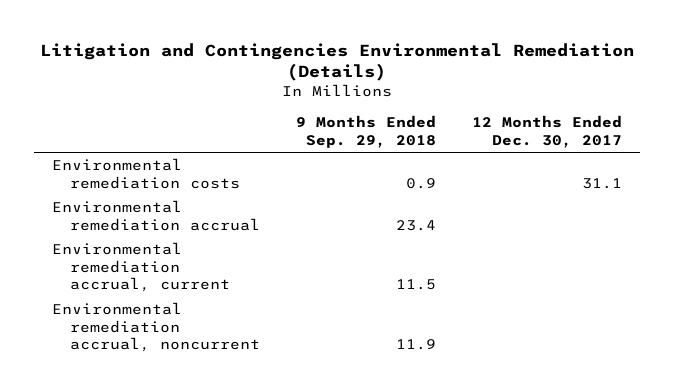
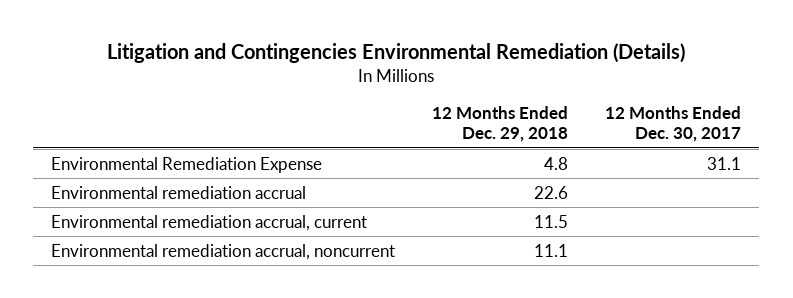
[296,115,437,148] 9 Months Ended Sep. 29, 2018 -> none
none -> [432,106,569,143] 12 Months Ended Dec. 29, 2018
[52,158,241,189] Environmental remediation costs -> [51,156,323,173] Environmental Remediation Expense

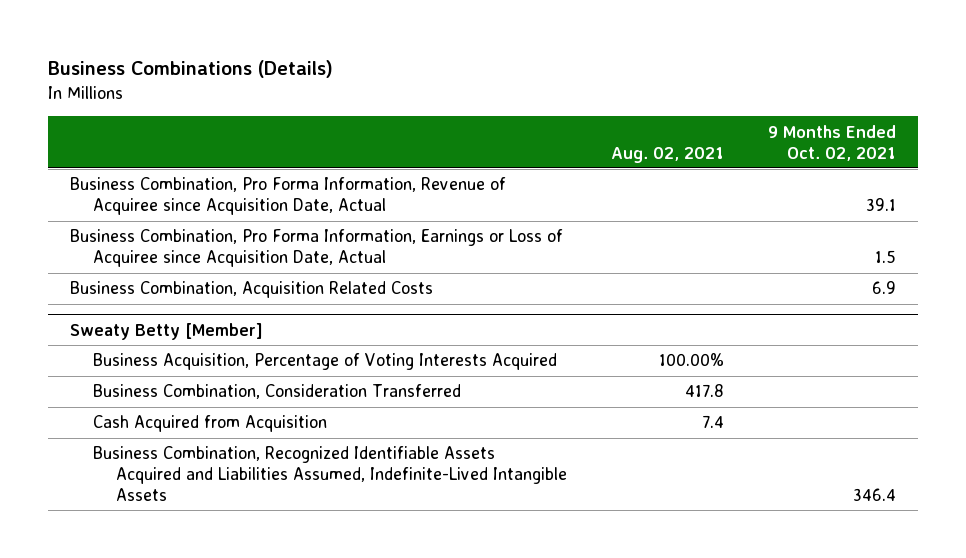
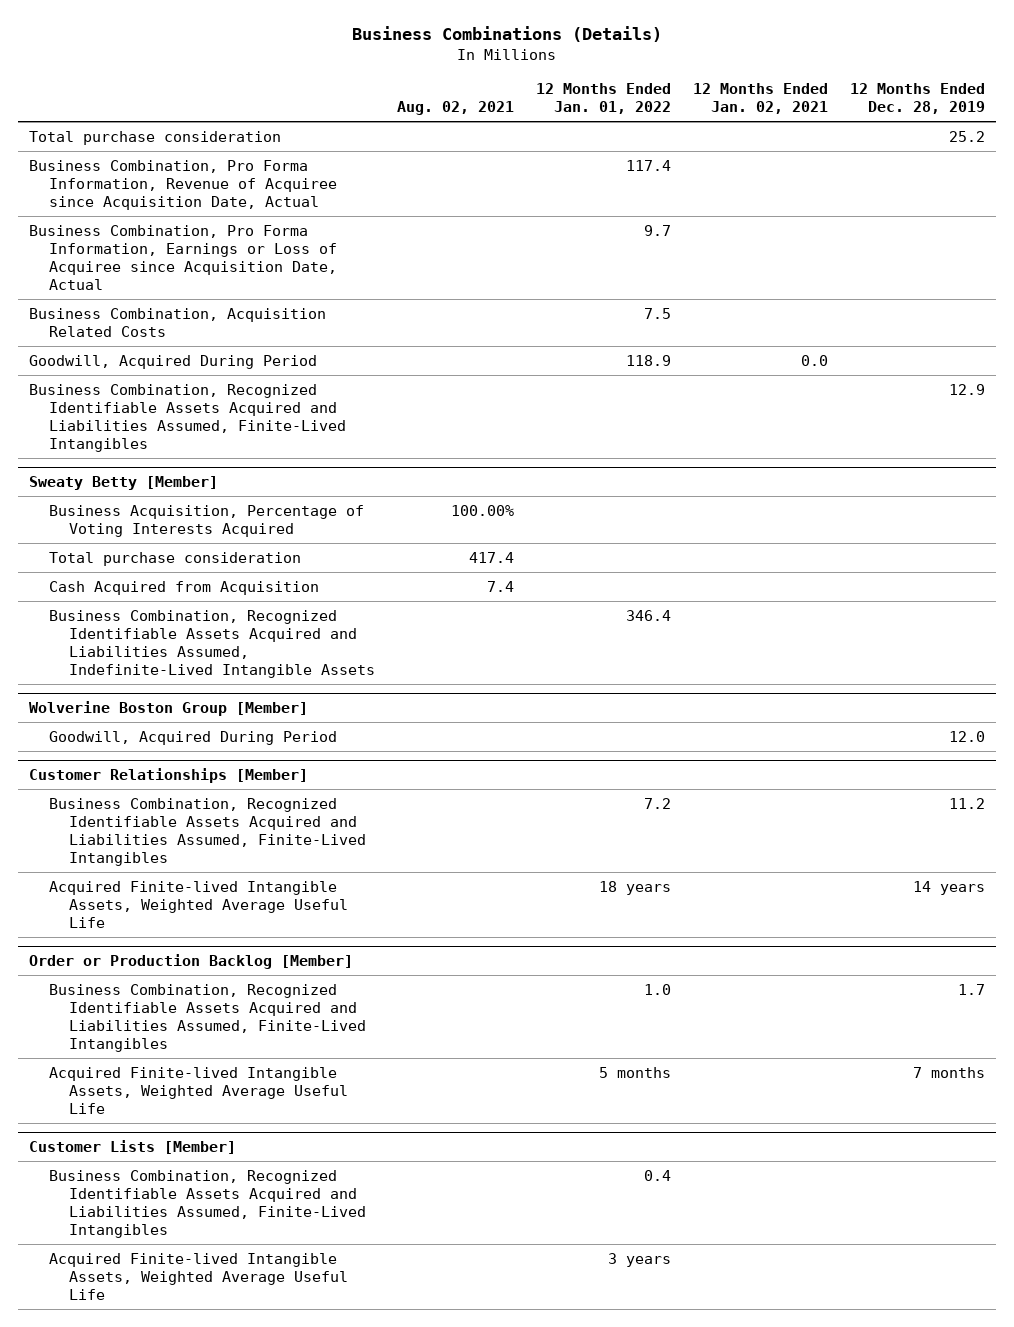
[767,124,896,161] 9 Months Ended Oct. 02, 2021 -> none
none -> [536,82,672,114] 12 Months Ended Jan. 01, 2022
none -> [693,82,829,114] 12 Months Ended Jan. 02, 2021
none -> [850,82,986,114] 12 Months Ended Dec. 28, 2019
none -> [28,130,281,145] Total purchase consideration
none -> [28,354,317,369] Goodwill, Acquired During Period
none -> [28,383,346,453] Business Combination, Recognized Identifiable Assets Acquired and Liabilities Assumed, Finite-Lived Intangibles
[92,384,461,400] Business Combination, Consideration Transferred -> none
none -> [48,551,301,566] Total purchase consideration
none -> [28,700,308,716] Wolverine Boston Group [Member]
none -> [48,730,337,745] Goodwill, Acquired During Period
none -> [28,767,308,783] Customer Relationships [Member]
none -> [48,797,366,867] Business Combination, Recognized Identifiable Assets Acquired and Liabilities Assumed, Finite-Lived Intangibles
none -> [48,880,348,928] Acquired Finite-lived Intangible Assets, Weighted Average Useful Life
none -> [28,953,353,969] Order or Production Backlog [Member]
none -> [48,983,366,1053] Business Combination, Recognized Identifiable Assets Acquired and Liabilities Assumed, Finite-Lived Intangibles
none -> [48,1066,348,1114] Acquired Finite-lived Intangible Assets, Weighted Average Useful Life
none -> [28,1139,236,1154] Customer Lists [Member]
none -> [48,1169,366,1239] Business Combination, Recognized Identifiable Assets Acquired and Liabilities Assumed, Finite-Lived Intangibles
none -> [48,1252,348,1300] Acquired Finite-lived Intangible Assets, Weighted Average Useful Life

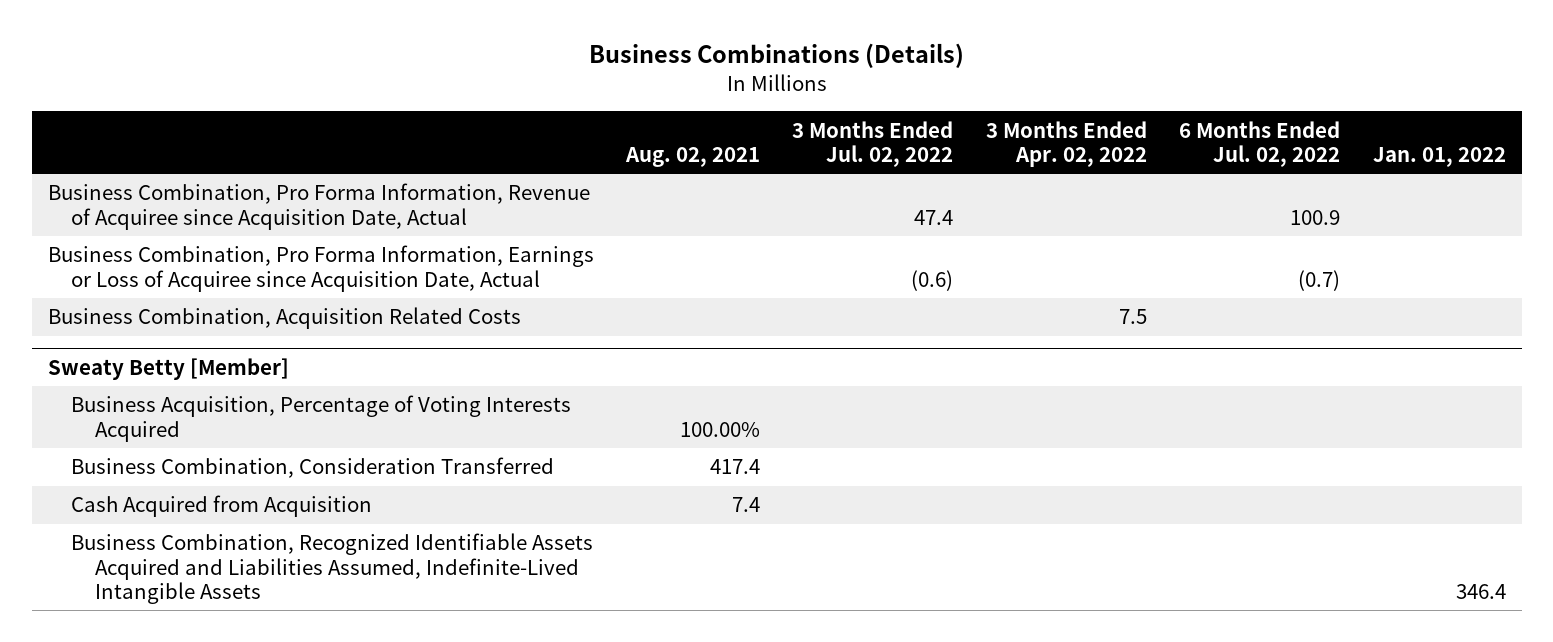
[536,82,672,114] 12 Months Ended Jan. 01, 2022 -> none
[693,82,829,114] 12 Months Ended Jan. 02, 2021 -> none
[850,82,986,114] 12 Months Ended Dec. 28, 2019 -> none
none -> [792,120,954,167] 3 Months Ended Jul. 02, 2022
none -> [985,120,1147,167] 3 Months Ended Apr. 02, 2022
none -> [1179,120,1341,167] 6 Months Ended Jul. 02, 2022
none -> [1372,146,1506,167] Jan. 01, 2022
[28,130,281,145] Total purchase consideration -> none
[28,354,317,369] Goodwill, Acquired During Period -> none
[28,383,346,453] Business Combination, Recognized Identifiable Assets Acquired and Liabilities Assumed, Finite-Lived Intangibles -> none
[48,551,301,566] Total purchase consideration -> [71,457,555,479] Business Combination, Consideration Transferred
[28,700,308,716] Wolverine Boston Group [Member] -> none
[48,730,337,745] Goodwill, Acquired During Period -> none
[28,767,308,783] Customer Relationships [Member] -> none
[48,797,366,867] Business Combination, Recognized Identifiable Assets Acquired and Liabilities Assumed, Finite-Lived Intangibles -> none
[48,880,348,928] Acquired Finite-lived Intangible Assets, Weighted Average Useful Life -> none
[28,953,353,969] Order or Production Backlog [Member] -> none
[48,983,366,1053] Business Combination, Recognized Identifiable Assets Acquired and Liabilities Assumed, Finite-Lived Intangibles -> none
[48,1066,348,1114] Acquired Finite-lived Intangible Assets, Weighted Average Useful Life -> none
[28,1139,236,1154] Customer Lists [Member] -> none
[48,1169,366,1239] Business Combination, Recognized Identifiable Assets Acquired and Liabilities Assumed, Finite-Lived Intangibles -> none
[48,1252,348,1300] Acquired Finite-lived Intangible Assets, Weighted Average Useful Life -> none

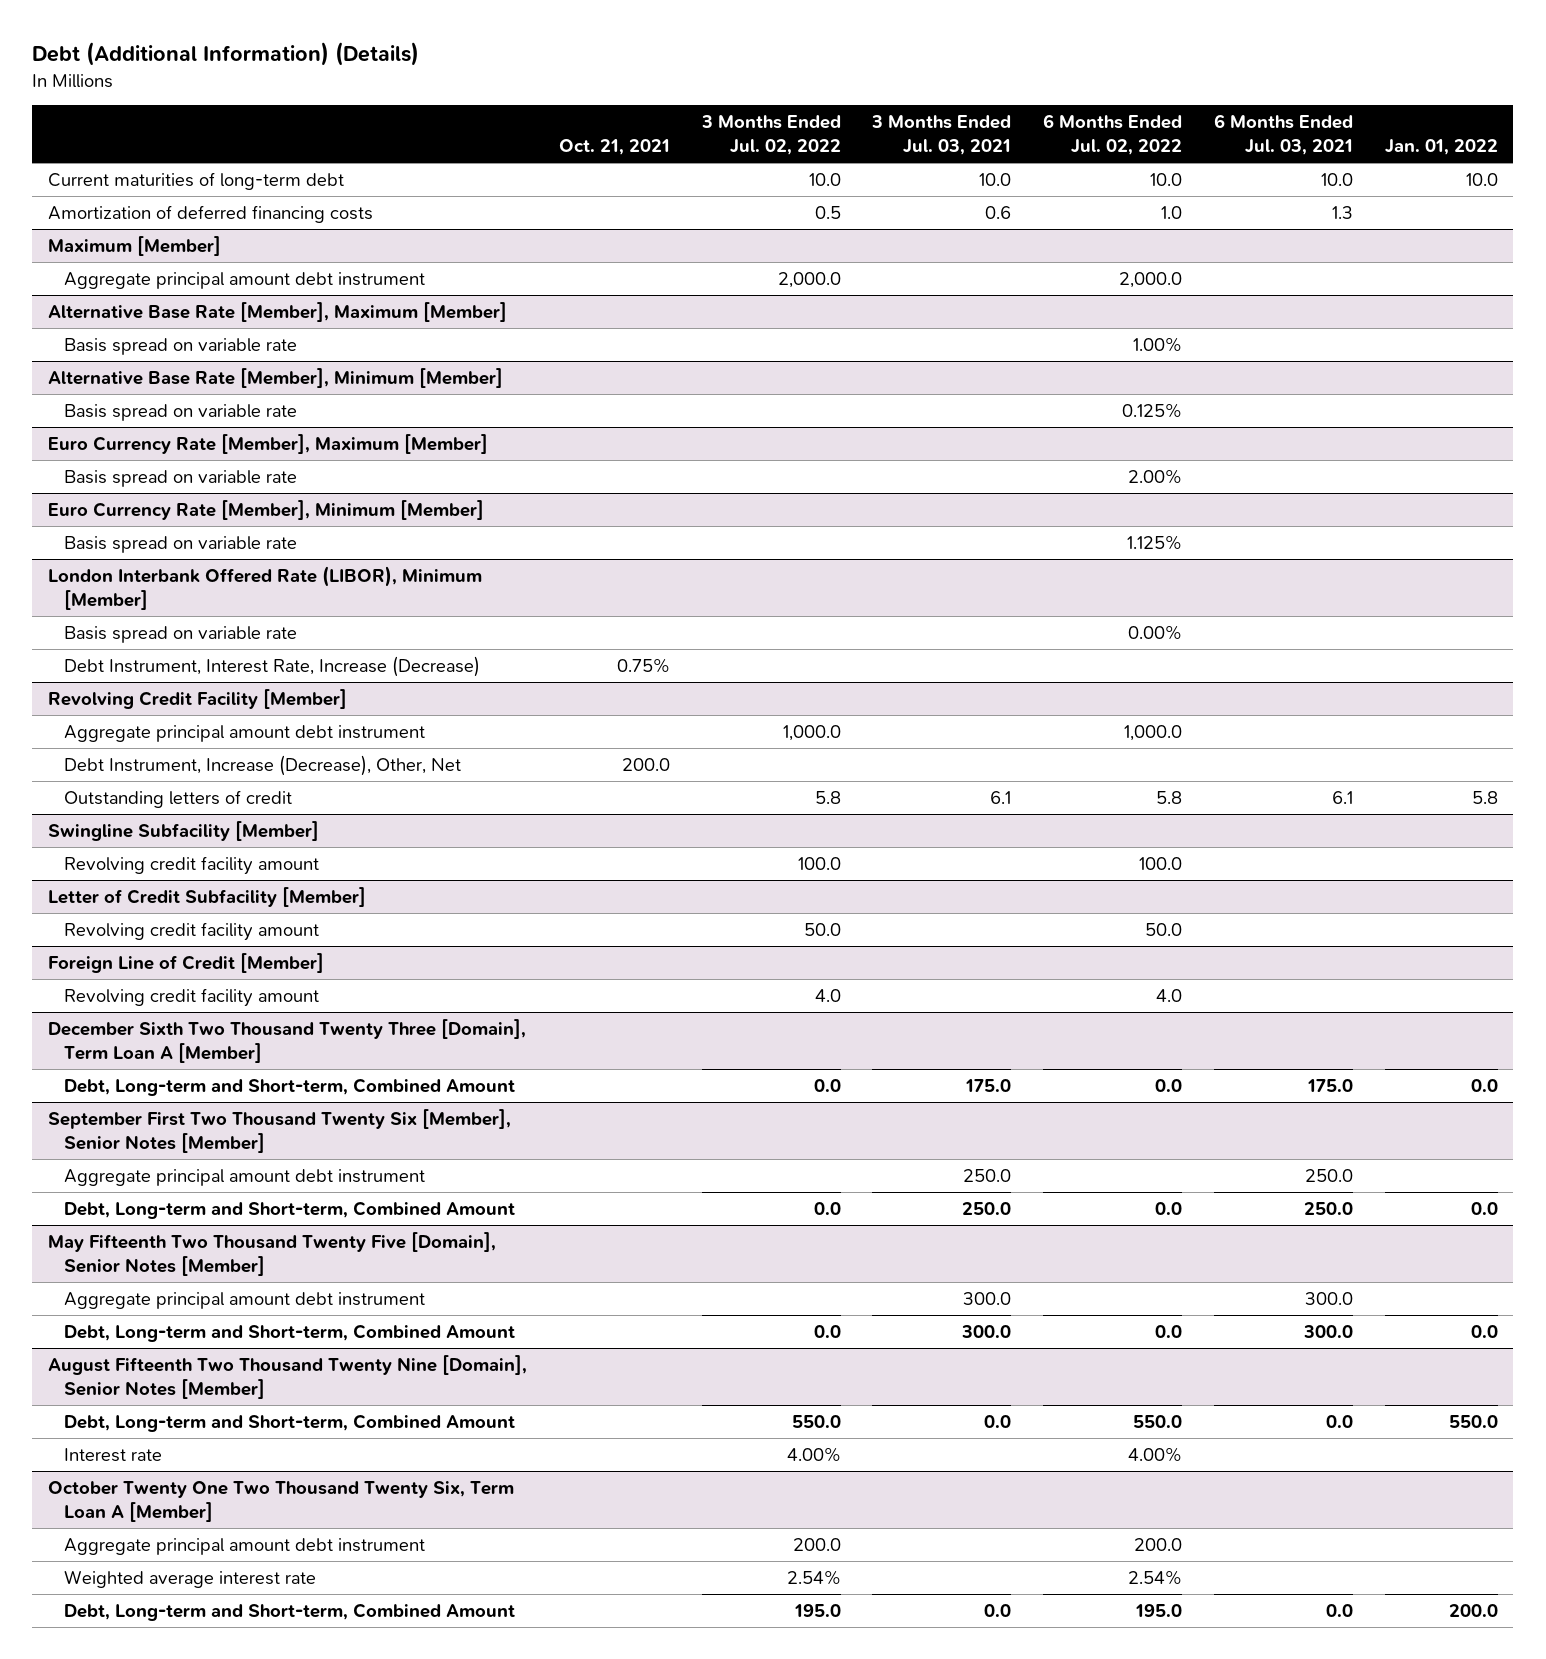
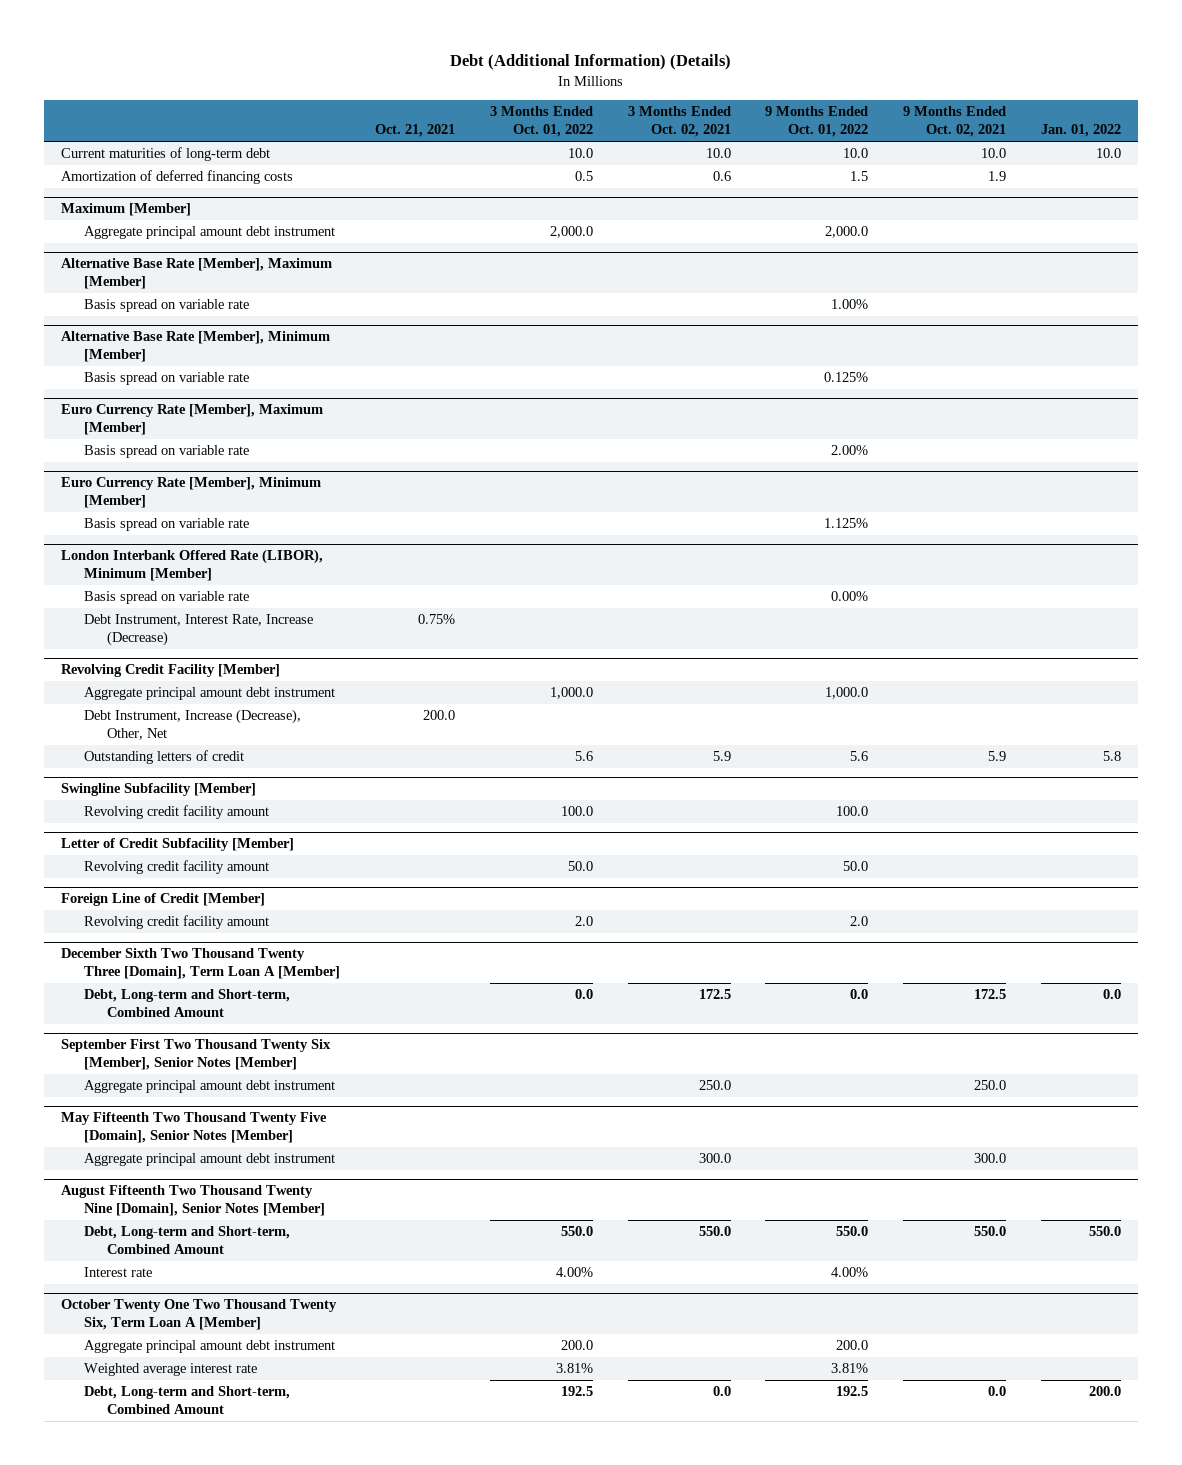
[700,115,841,156] 3 Months Ended Jul. 02, 2022 -> none
[871,115,1012,156] 3 Months Ended Jul. 03, 2021 -> none
[1043,114,1183,156] 6 Months Ended Jul. 02, 2022 -> none
[1213,114,1353,156] 6 Months Ended Jul. 03, 2021 -> none
none -> [489,106,593,138] 3 Months Ended Oct. 01, 2022
none -> [627,106,731,138] 3 Months Ended Oct. 02, 2021
none -> [765,106,869,138] 9 Months Ended Oct. 01, 2022
none -> [902,106,1006,138] 9 Months Ended Oct. 02, 2021
[64,1201,516,1220] Debt, Long-term and Short-term, Combined Amount -> none
[64,1324,516,1343] Debt, Long-term and Short-term, Combined Amount -> none

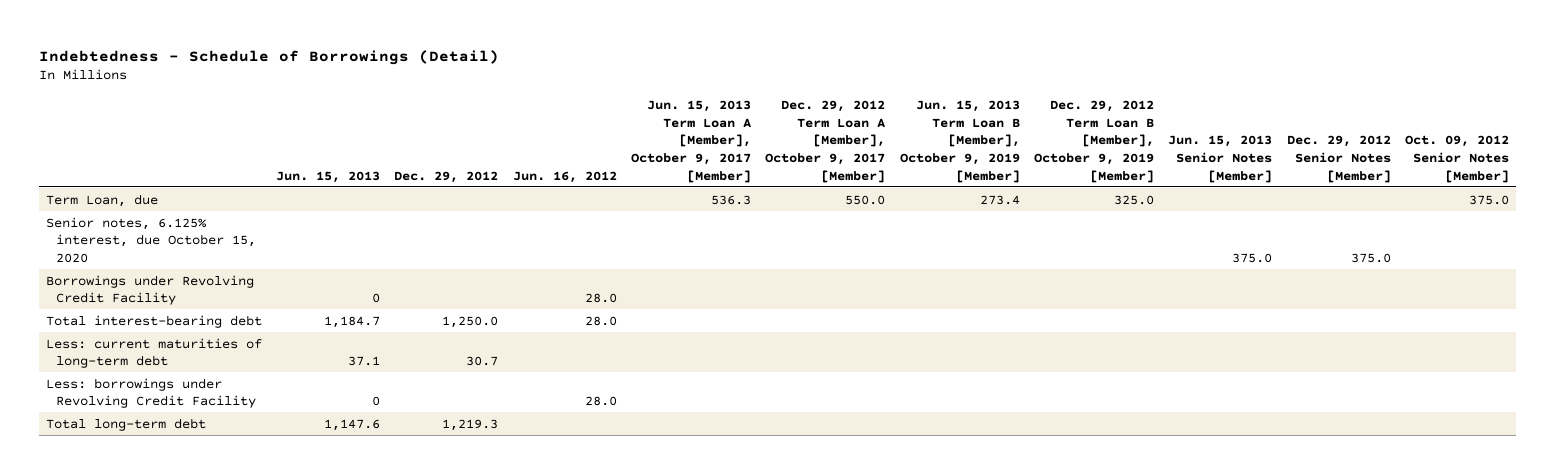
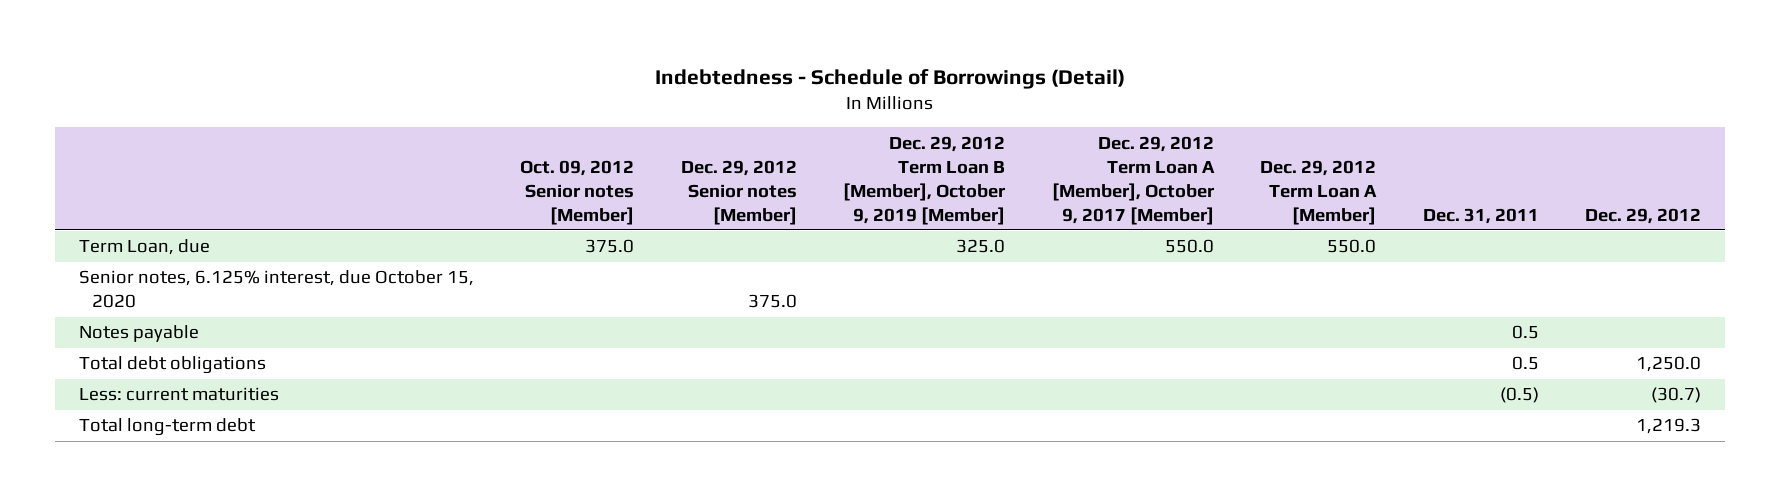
[276,170,381,183] Jun. 15, 2013 -> none
[512,170,617,183] Jun. 16, 2012 -> none
[631,100,752,183] Jun. 15, 2013 Term Loan A [Member], October 9, 2017 [Member] -> none
[899,100,1020,183] Jun. 15, 2013 Term Loan B [Member], October 9, 2019 [Member] -> none
[1168,135,1273,183] Jun. 15, 2013 Senior Notes [Member] -> none
[1286,135,1391,183] Dec. 29, 2012 Senior Notes [Member] -> none
[1404,135,1509,183] Oct. 09, 2012 Senior Notes [Member] -> none
none -> [520,159,635,225] Oct. 09, 2012 Senior notes [Member]
none -> [680,159,797,225] Dec. 29, 2012 Senior notes [Member]
none -> [1260,159,1378,225] Dec. 29, 2012 Term Loan A [Member]
none -> [1422,207,1539,224] Dec. 31, 2011
[45,274,254,306] Borrowings under Revolving Credit Facility -> none
[45,377,256,409] Less: borrowings under Revolving Credit Facility -> none
none -> [78,325,199,343] Notes payable
[45,314,262,328] Total interest-bearing debt -> [78,356,266,375] Total debt obligations
[45,337,262,369] Less: current maturities of long-term debt -> [78,387,279,402] Less: current maturities
[466,356,499,367] 30.7 -> [1651,387,1702,404] (30.7)

